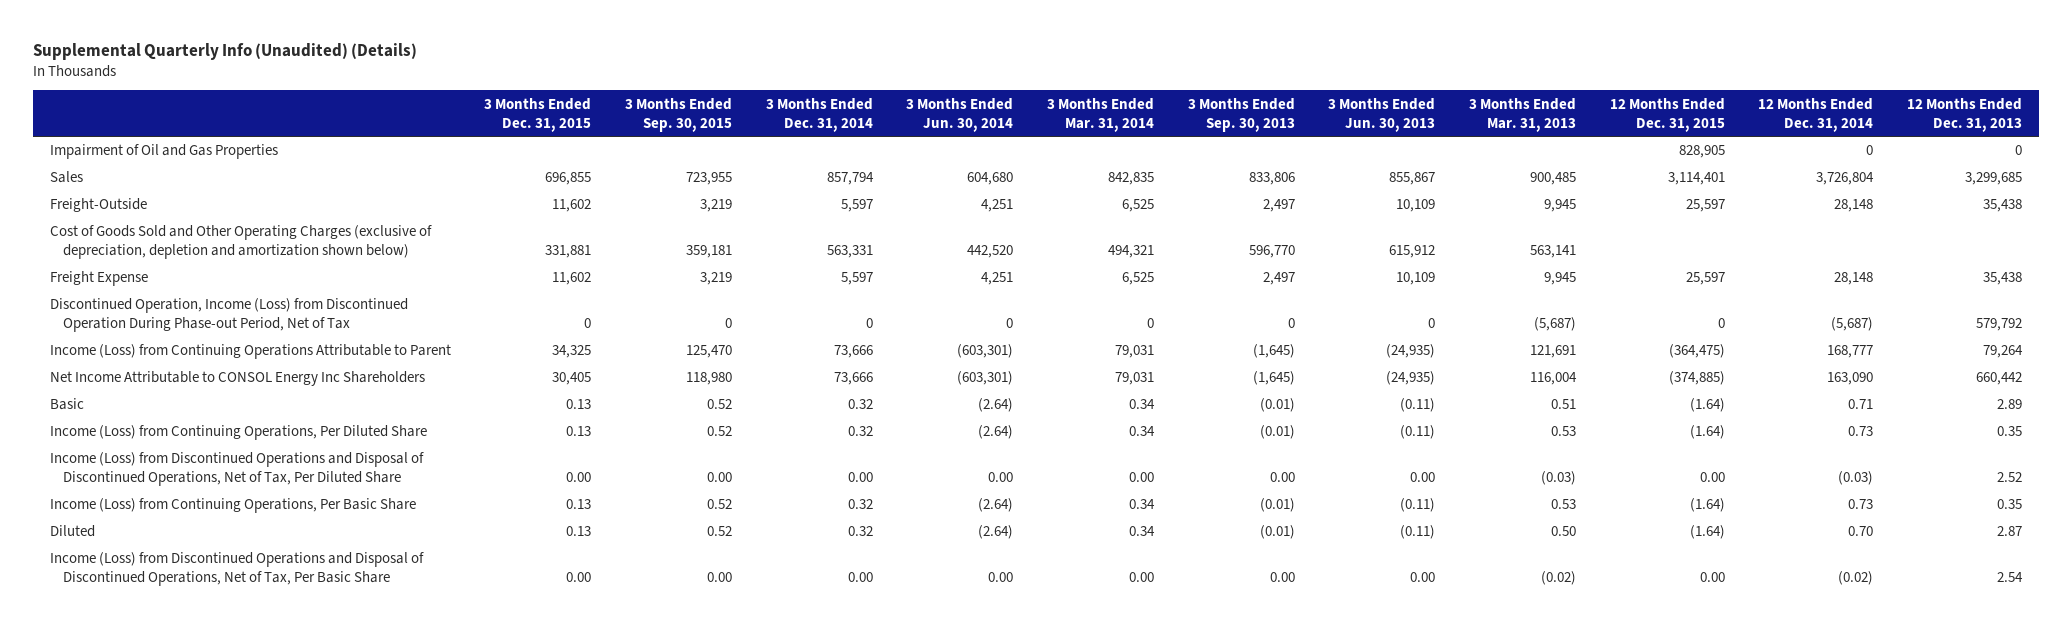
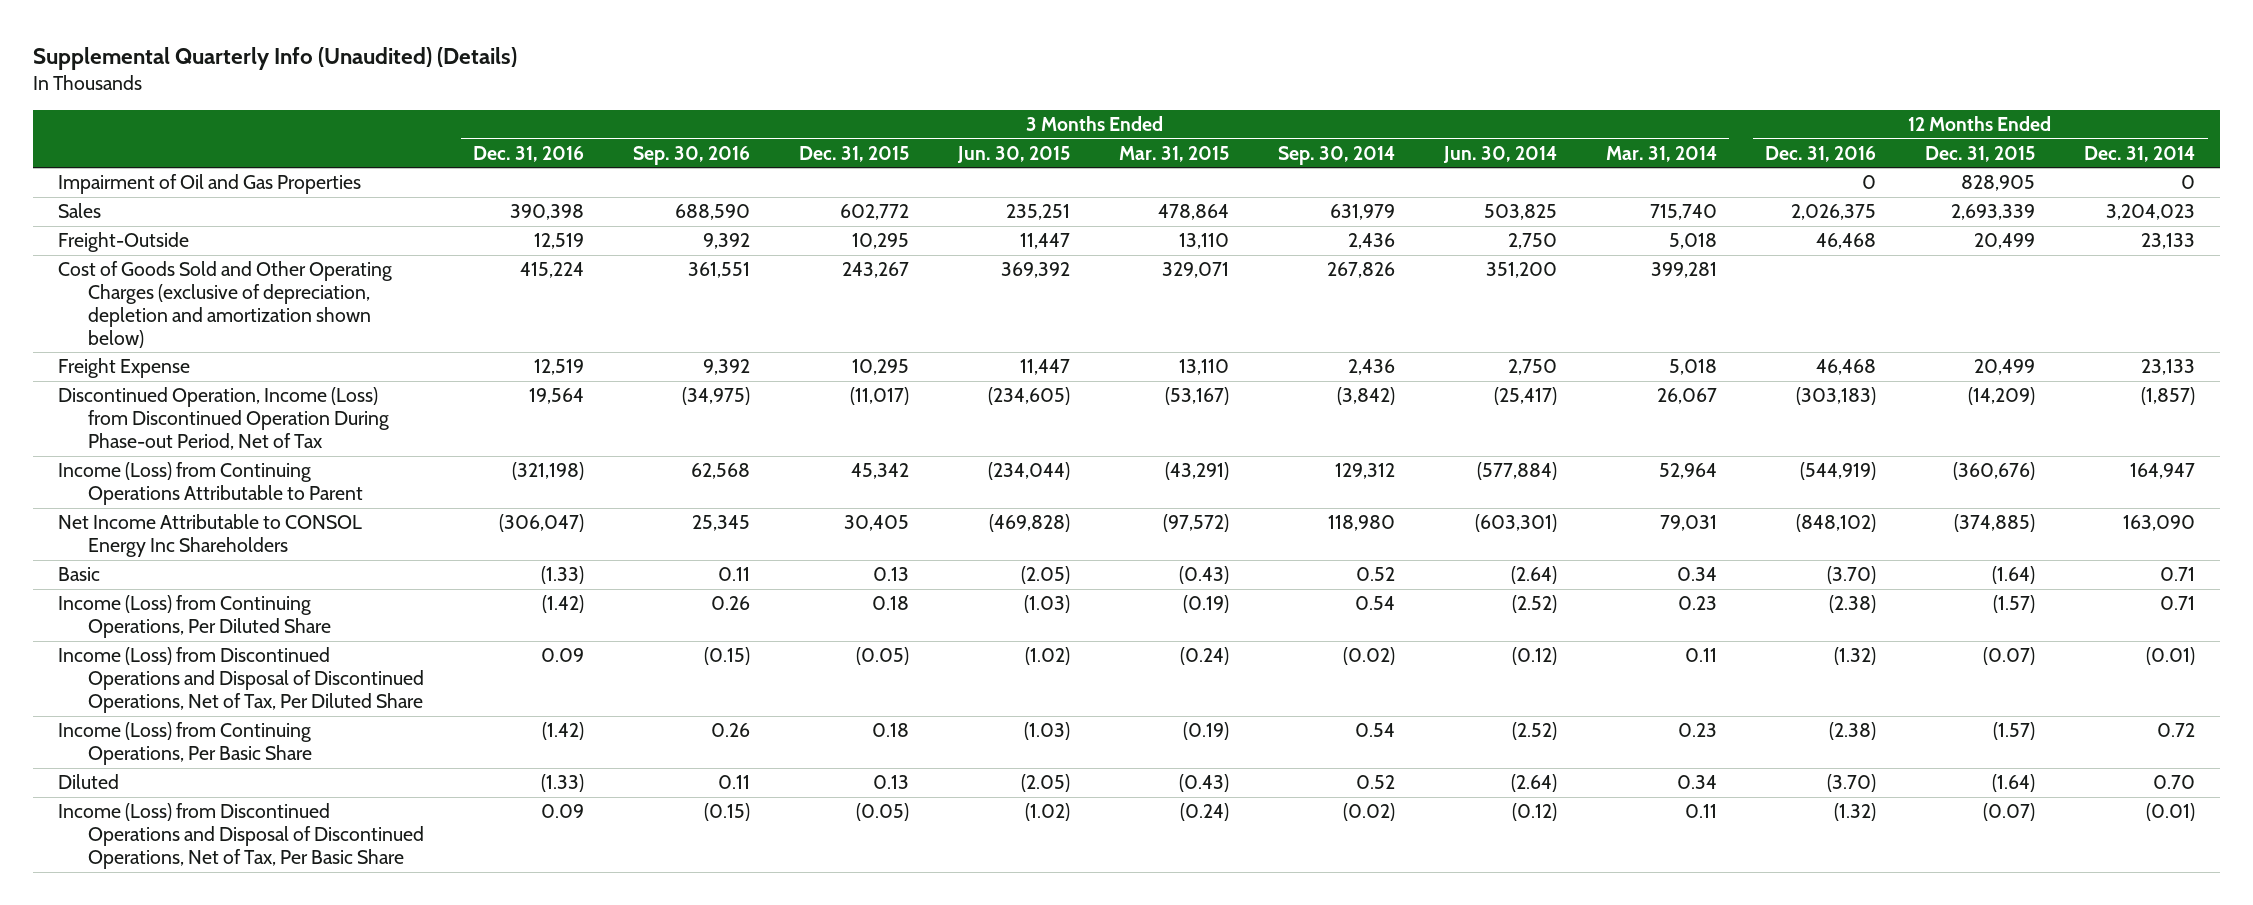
[624,97,732,132] 3 Months Ended Sep. 30, 2015 -> none
[765,97,873,132] 3 Months Ended Dec. 31, 2014 -> none
[1187,97,1295,132] 3 Months Ended Sep. 30, 2013 -> none
[1328,97,1436,132] 3 Months Ended Jun. 30, 2013 -> none
[1468,97,1576,132] 3 Months Ended Mar. 31, 2013 -> none
[1906,97,2022,132] 12 Months Ended Dec. 31, 2013 -> none
none -> [473,145,585,162] Dec. 31, 2016
none -> [632,145,750,165] Sep. 30, 2016
none -> [956,145,1070,163] Jun. 30, 2015
none -> [1118,145,1229,162] Mar. 31, 2015
none -> [1277,145,1395,165] Sep. 30, 2014
none -> [1765,145,1877,162] Dec. 31, 2016
[545,172,592,186] 696,855 -> [839,204,909,221] 602,772
[967,172,1014,186] 604,680 -> [1483,204,1557,221] 503,825
[1107,172,1154,186] 842,835 -> [1649,204,1717,221] 715,740
[1667,172,1725,186] 3,114,401 -> [1951,204,2036,221] 2,693,339
[1816,172,1875,186] 3,726,804 -> [2106,204,2196,221] 3,204,023
[552,199,592,213] 11,602 -> [851,233,909,250] 10,295
[981,199,1014,213] 4,251 -> [1507,233,1557,250] 2,750
[1121,199,1154,213] 6,525 -> [1668,233,1717,250] 5,018
[1685,199,1725,213] 25,597 -> [1974,233,2036,250] 20,499
[1834,199,1874,213] 28,148 -> [2141,233,2196,250] 23,133
[545,245,592,259] 331,881 -> [841,262,909,279] 243,267
[967,245,1014,259] 442,520 -> [1485,262,1557,279] 351,200
[1107,245,1154,259] 494,321 -> [1650,262,1717,279] 399,281
[552,272,592,286] 11,602 -> [851,359,909,376] 10,295
[981,272,1014,286] 4,251 -> [1507,359,1557,376] 2,750
[1121,272,1154,286] 6,525 -> [1668,359,1717,376] 5,018
[1685,272,1725,286] 25,597 -> [1974,359,2036,376] 20,499
[1834,272,1874,286] 28,148 -> [2141,359,2196,376] 23,133
[584,318,592,329] 0 -> [849,387,909,406] (11,017)
[1006,318,1014,329] 0 -> [1493,387,1557,406] (25,417)
[1146,318,1154,329] 0 -> [1656,388,1717,405] 26,067
[1717,318,1725,329] 0 -> [1968,387,2036,406] (14,209)
[1831,317,1874,332] (5,687) -> [2141,387,2196,406] (1,857)
[552,345,592,359] 34,325 -> [850,463,909,480] 45,342
[957,344,1014,359] (603,301) -> [1476,462,1557,481] (577,884)
[1114,345,1154,359] 79,031 -> [1658,463,1717,480] 52,964
[1668,344,1725,359] (364,475) -> [1953,462,2036,481] (360,676)
[1827,345,1874,359] 168,777 -> [2130,463,2196,480] 164,947
[566,426,592,437] 0.13 -> [871,596,909,611] 0.18
[978,425,1014,440] (2.64) -> [1511,595,1557,614] (2.52)
[1128,426,1155,437] 0.34 -> [1677,596,1717,611] 0.23
[1689,425,1725,440] (1.64) -> [1993,595,2036,614] (1.57)
[1848,426,1874,437] 0.73 -> [2160,596,2196,611] 0.71
[566,472,592,483] 0.00 -> [855,647,909,666] (0.05)
[988,472,1014,483] 0.00 -> [1511,647,1557,666] (0.12)
[1128,472,1154,483] 0.00 -> [1684,648,1717,663] 0.11
[1699,472,1725,483] 0.00 -> [1983,647,2036,666] (0.07)
[1838,471,1874,486] (0.03) -> [2146,647,2196,666] (0.01)
[566,499,592,510] 0.13 -> [871,723,909,738] 0.18
[978,498,1014,513] (2.64) -> [1511,722,1557,741] (2.52)
[1128,499,1155,510] 0.34 -> [1677,723,1717,738] 0.23
[1689,498,1725,513] (1.64) -> [1993,722,2036,741] (1.57)
[1848,499,1874,510] 0.73 -> [2157,723,2196,738] 0.72
[566,572,592,583] 0.00 -> [855,803,909,822] (0.05)
[988,572,1014,583] 0.00 -> [1511,803,1557,822] (0.12)
[1128,572,1154,583] 0.00 -> [1684,804,1717,819] 0.11
[1699,572,1725,583] 0.00 -> [1983,803,2036,822] (0.07)
[1838,571,1874,586] (0.02) -> [2146,803,2196,822] (0.01)

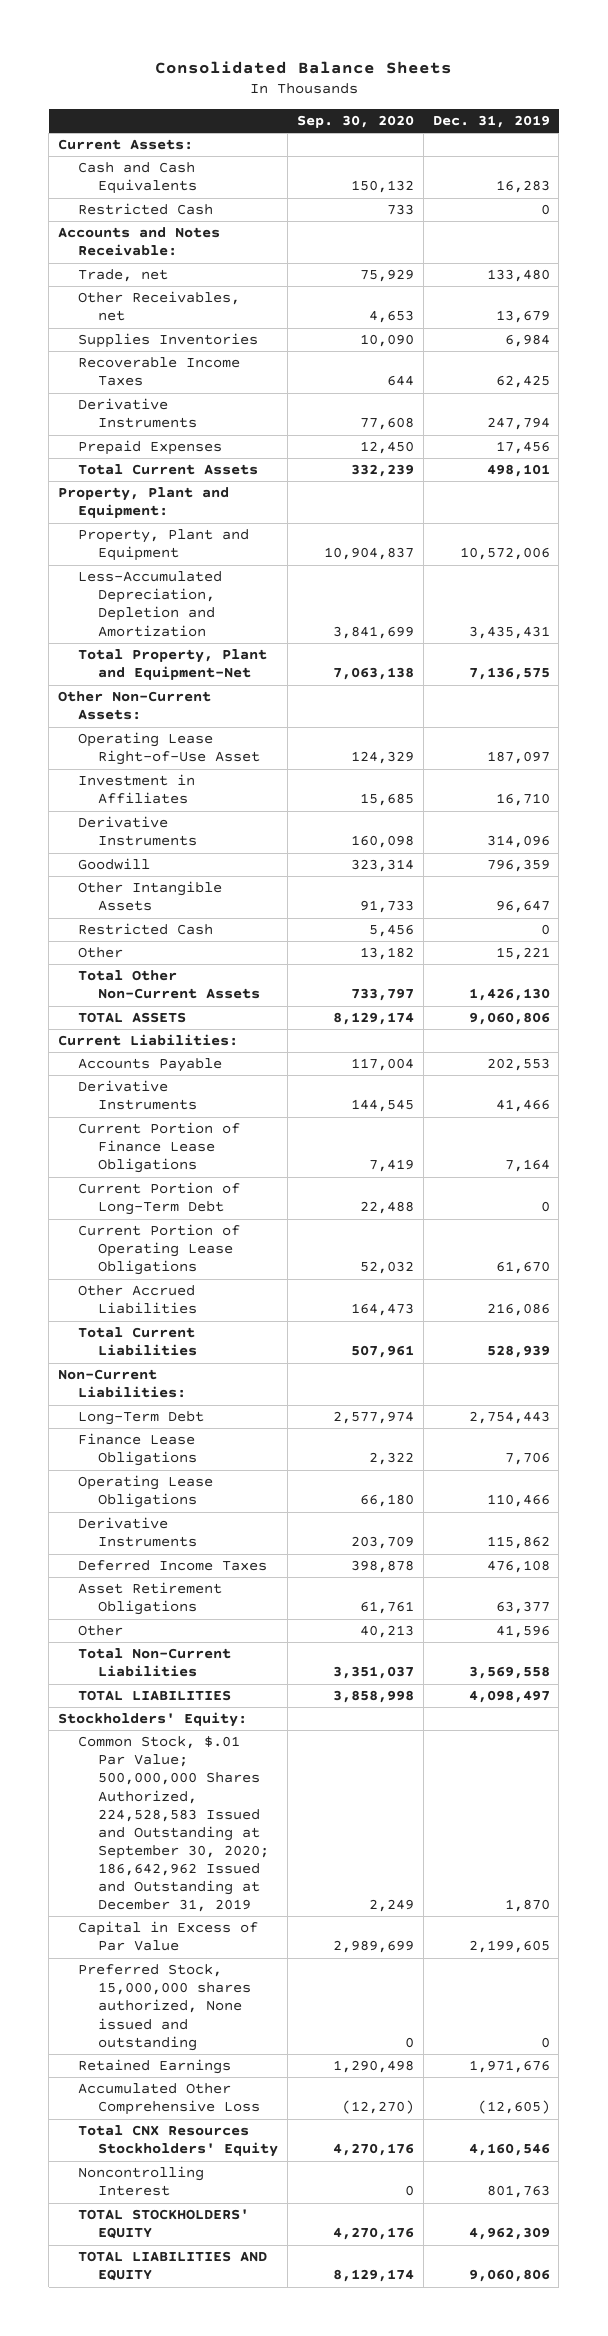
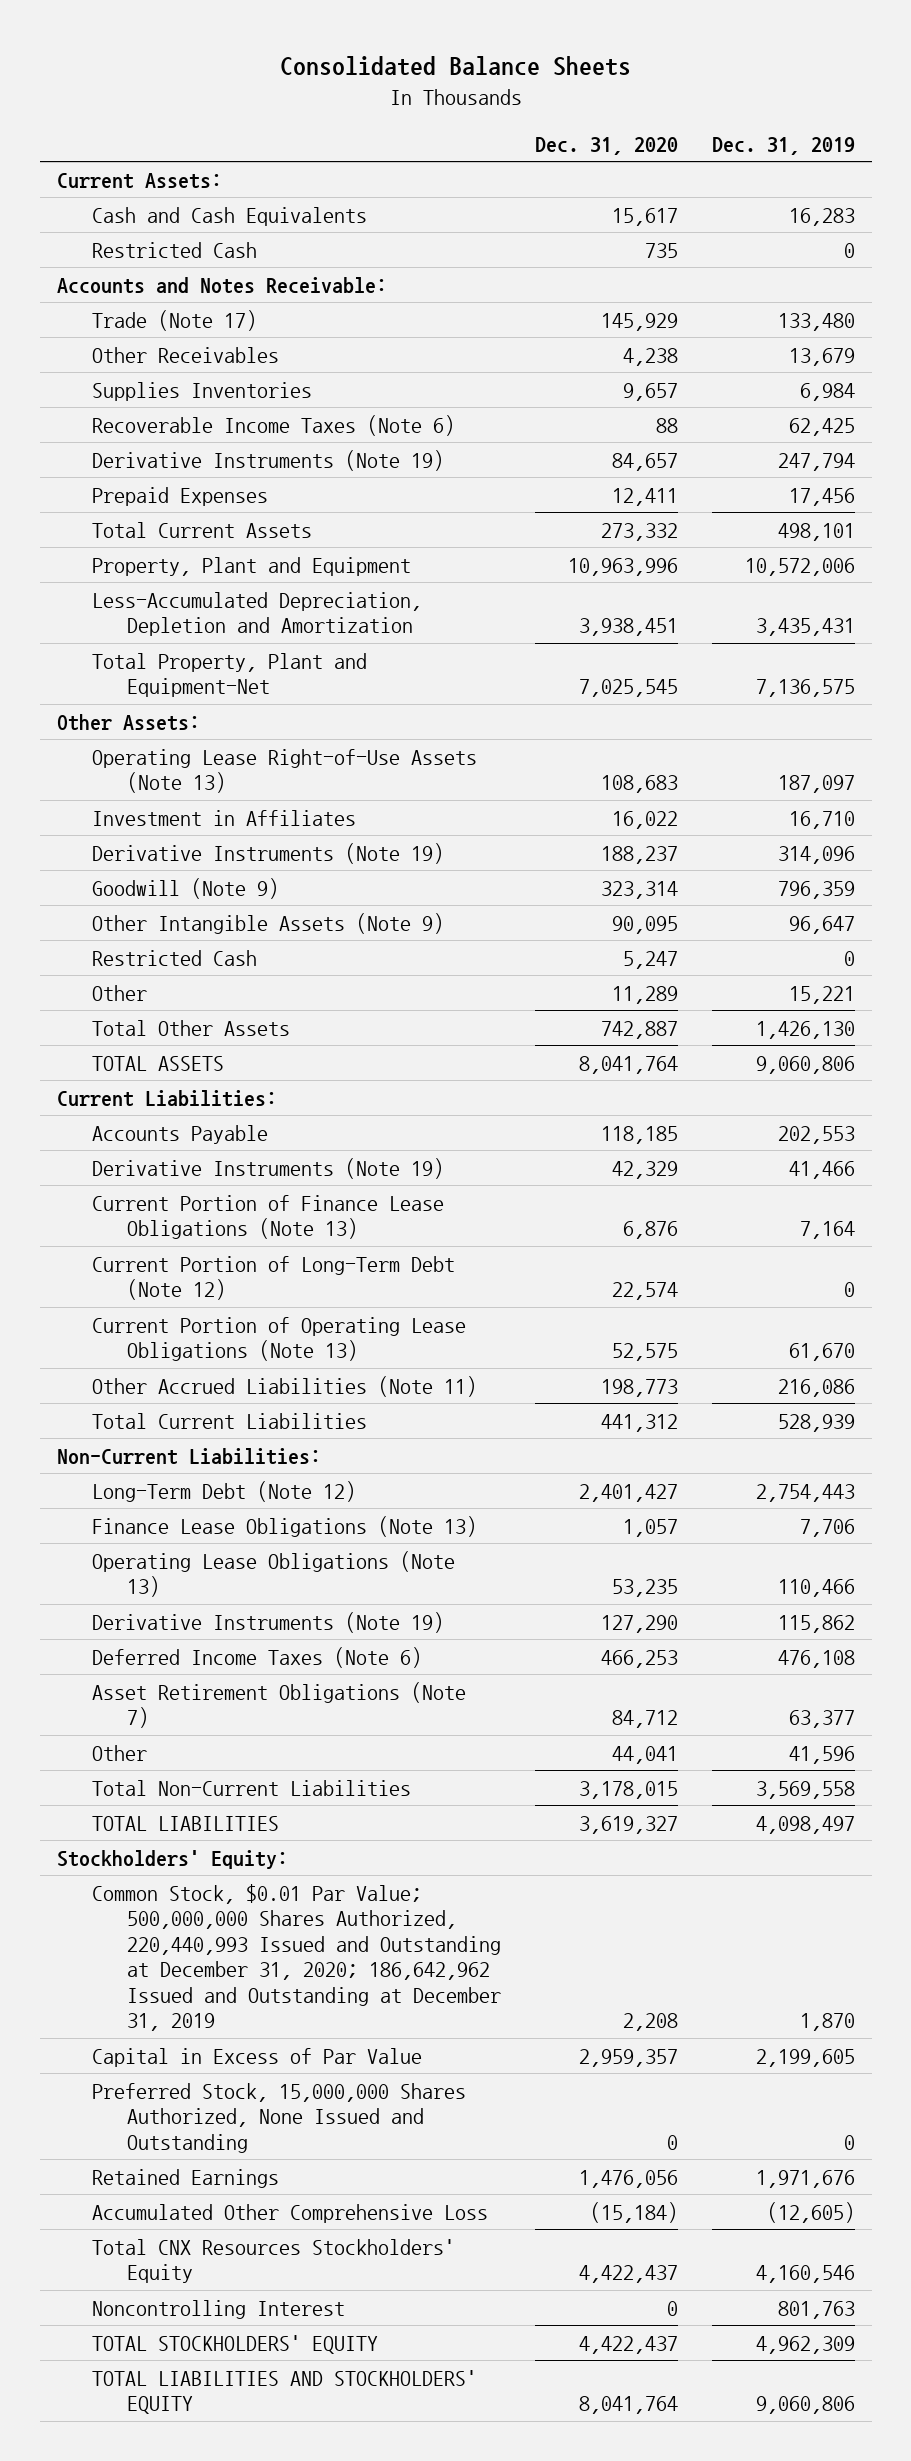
[296,115,414,129] Sep. 30, 2020 -> none
none -> [534,136,678,155] Dec. 31, 2020
[78,269,169,283] Trade, net -> [91,309,257,331] Trade (Note 17)
[78,291,241,322] Other Receivables, net -> [91,346,279,363] Other Receivables
[78,357,241,387] Recoverable Income Taxes -> [91,414,455,436] Recoverable Income Taxes (Note 6)
[78,398,198,429] Derivative Instruments -> [91,449,444,471] Derivative Instruments (Note 19)
[58,487,230,519] Property, Plant and Equipment: -> none
[58,691,212,721] Other Non-Current Assets: -> [56,713,200,731] Other Assets:
[78,732,261,766] Operating Lease Right-of-Use Asset -> [91,748,477,794] Operating Lease Right-of-Use Assets (Note 13)
[78,816,198,847] Derivative Instruments -> [91,842,444,864] Derivative Instruments (Note 19)
[78,858,151,871] Goodwill -> [91,877,279,899] Goodwill (Note 9)
[78,881,223,912] Other Intangible Assets -> [91,912,444,934] Other Intangible Assets (Note 9)
[78,970,261,1000] Total Other Non-Current Assets -> [91,1019,290,1036] Total Other Assets
[78,1080,198,1111] Derivative Instruments -> [91,1157,444,1179] Derivative Instruments (Note 19)
[78,1122,241,1174] Current Portion of Finance Lease Obligations -> [91,1194,444,1240] Current Portion of Finance Lease Obligations (Note 13)
[78,1182,241,1216] Current Portion of Long-Term Debt -> [91,1255,455,1301] Current Portion of Long-Term Debt (Note 12)
[78,1224,241,1276] Current Portion of Operating Lease Obligations -> [91,1316,466,1362] Current Portion of Operating Lease Obligations (Note 13)
[78,1285,198,1315] Other Accrued Liabilities -> [91,1375,477,1397] Other Accrued Liabilities (Note 11)
[78,1411,205,1426] Long-Term Debt -> [91,1480,356,1502] Long-Term Debt (Note 12)
[78,1433,198,1467] Finance Lease Obligations -> [91,1515,477,1537] Finance Lease Obligations (Note 13)
[78,1475,214,1509] Operating Lease Obligations -> [91,1550,455,1598] Operating Lease Obligations (Note 13)
[78,1517,198,1548] Derivative Instruments -> [91,1611,444,1633] Derivative Instruments (Note 19)
[78,1560,268,1572] Deferred Income Taxes -> [91,1646,422,1668] Deferred Income Taxes (Note 6)
[78,1582,223,1616] Asset Retirement Obligations -> [91,1681,466,1729] Asset Retirement Obligations (Note 7)
[78,1736,270,1913] Common Stock, $.01 Par Value; 500,000,000 Shares Authorized, 224,528,583 Issued and Outstanding at September 30, 2020; 186,642,962 Issued and Outstanding at December 31, 2019 -> [91,1883,502,2032] Common Stock, $0.01 Par Value; 500,000,000 Shares Authorized, 220,440,993 Issued and Outstanding at December 31, 2020; 186,642,962 Issued and Outstanding at December 31, 2019
[78,1964,252,2051] Preferred Stock, 15,000,000 shares authorized, None issued and outstanding -> [91,2082,466,2153] Preferred Stock, 15,000,000 Shares Authorized, None Issued and Outstanding
[78,2251,268,2282] TOTAL LIABILITIES AND EQUITY -> [91,2369,477,2415] TOTAL LIABILITIES AND STOCKHOLDERS' EQUITY

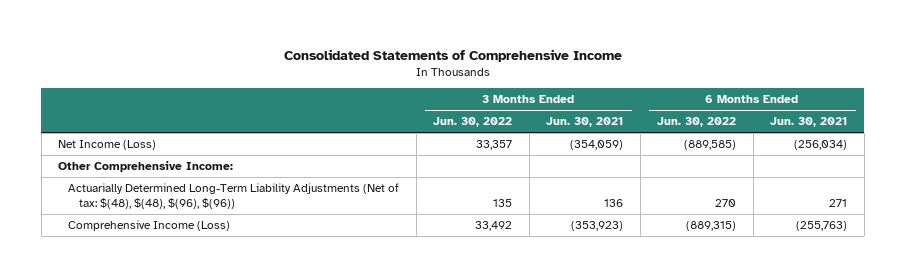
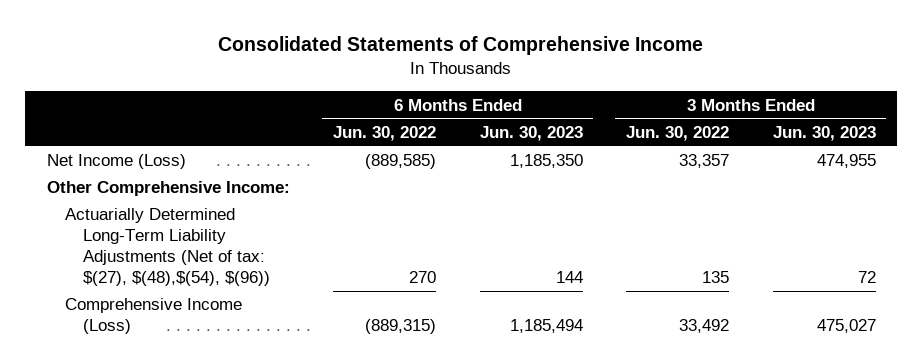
[546,117,624,128] Jun. 30, 2021 -> none
[770,117,848,128] Jun. 30, 2021 -> none
none -> [479,126,583,142] Jun. 30, 2023
none -> [772,126,876,142] Jun. 30, 2023
[68,183,400,209] Actuarially Determined Long-Term Liability Adjustments (Net of tax: $(48), $(48), $(96), $(96)) -> [64,208,271,287] Actuarially Determined Long-Term Liability Adjustments (Net of tax: $(27), $(48),$(54), $(96))

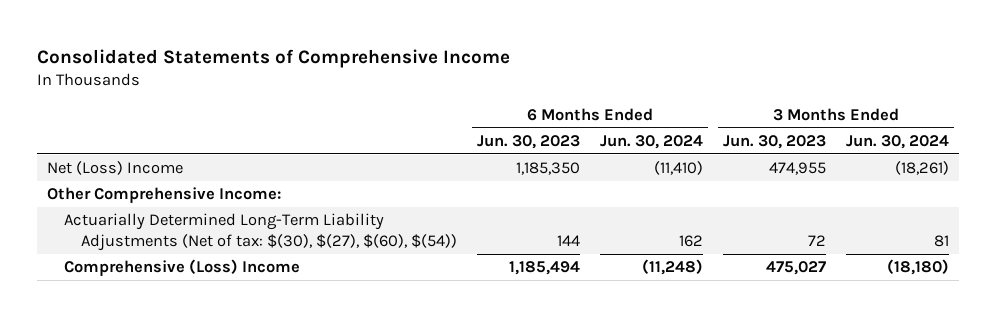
[333,126,437,142] Jun. 30, 2022 -> none
[626,126,730,142] Jun. 30, 2022 -> none
none -> [599,135,703,150] Jun. 30, 2024
none -> [845,135,949,150] Jun. 30, 2024
[46,154,186,170] Net Income (Loss) -> [47,161,184,176] Net (Loss) Income
[64,208,271,287] Actuarially Determined Long-Term Liability Adjustments (Net of tax: $(27), $(48),$(54), $(96)) -> [63,213,457,251] Actuarially Determined Long-Term Liability Adjustments (Net of tax: $(30), $(27), $(60), $(54))
[64,298,242,335] Comprehensive Income (Loss) -> [63,259,300,277] Comprehensive (Loss) Income

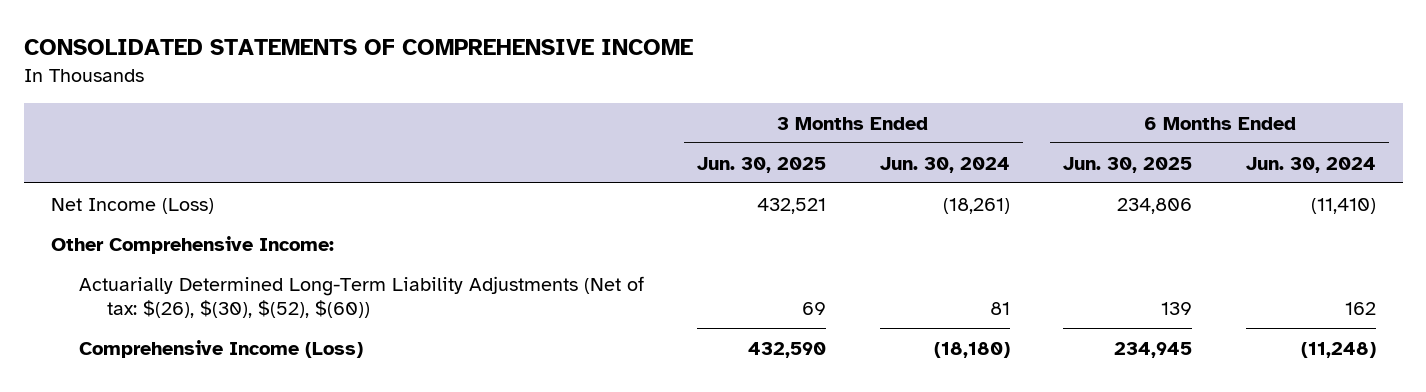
[37,48,511,68] Consolidated Statements of Comprehensive Income -> [23,39,693,56] CONSOLIDATED STATEMENTS OF COMPREHENSIVE INCOME
[476,135,580,150] Jun. 30, 2023 -> none
[722,135,826,150] Jun. 30, 2023 -> none
none -> [697,156,827,173] Jun. 30, 2025
none -> [1063,156,1193,173] Jun. 30, 2025
[47,161,184,176] Net (Loss) Income -> [50,197,214,214] Net Income (Loss)
[63,213,457,251] Actuarially Determined Long-Term Liability Adjustments (Net of tax: $(30), $(27), $(60), $(54)) -> [78,275,644,319] Actuarially Determined Long-Term Liability Adjustments (Net of tax: $(26), $(30), $(52), $(60))
[63,259,300,277] Comprehensive (Loss) Income -> [78,339,363,358] Comprehensive Income (Loss)

